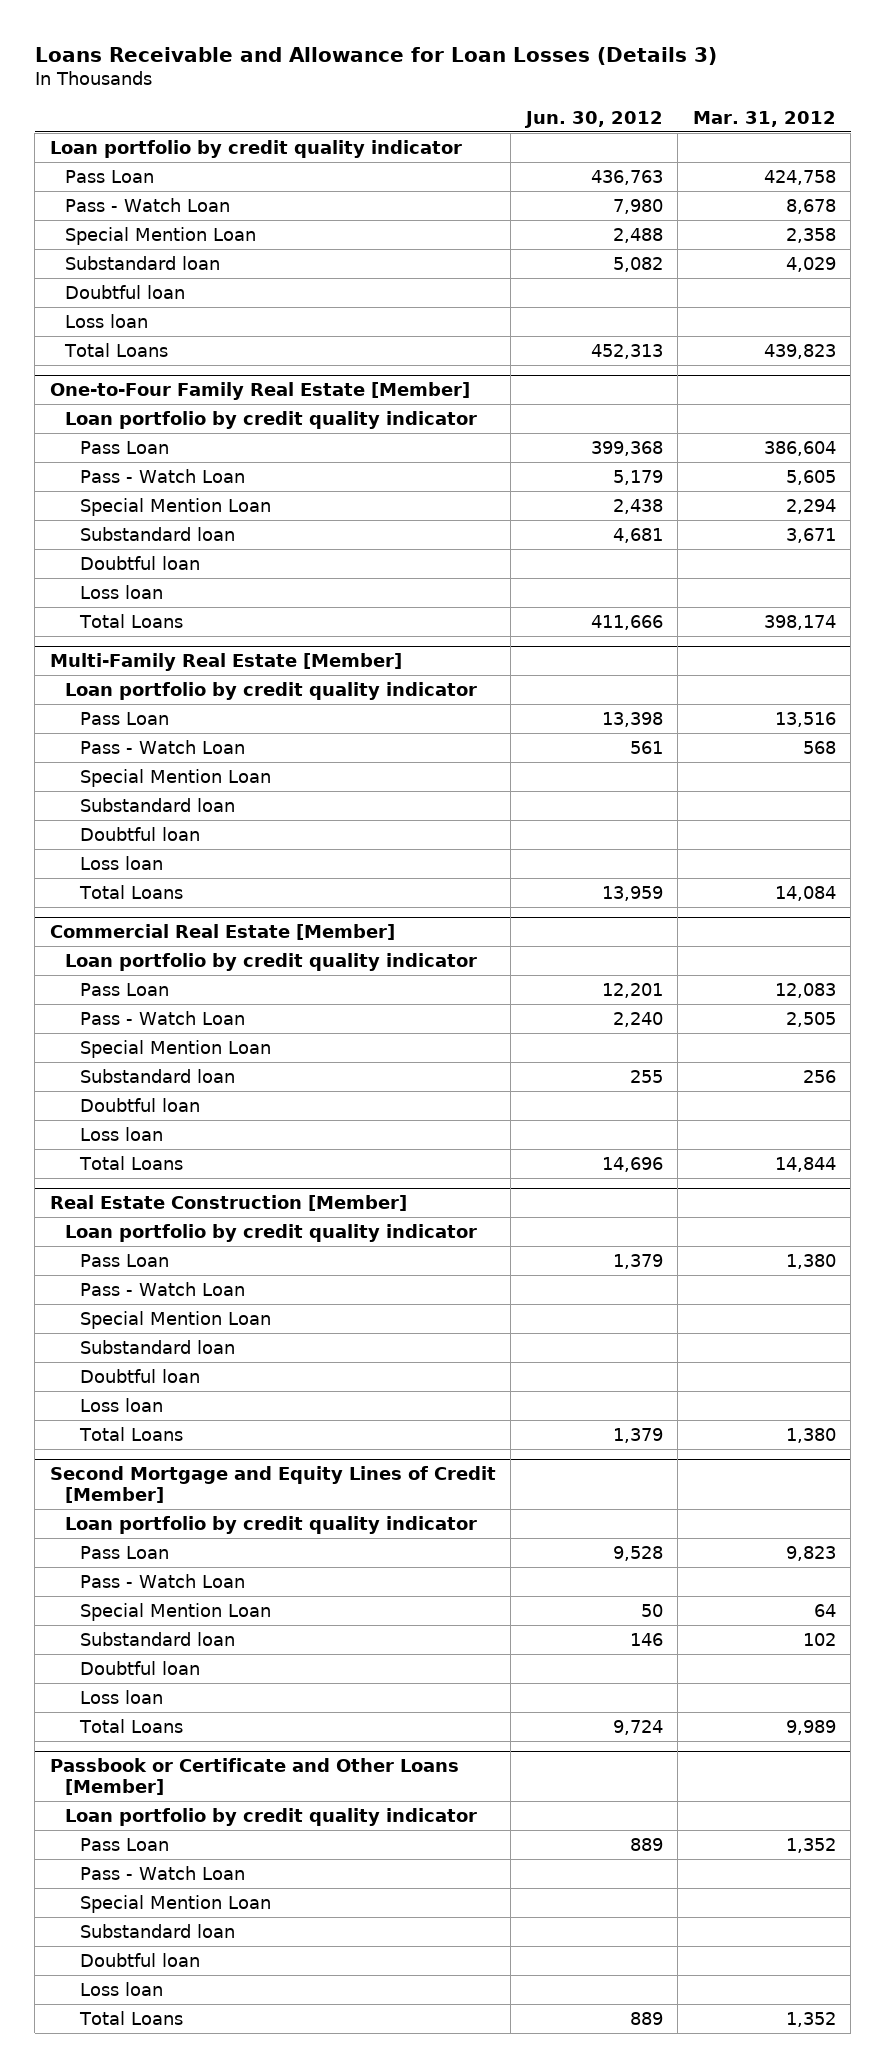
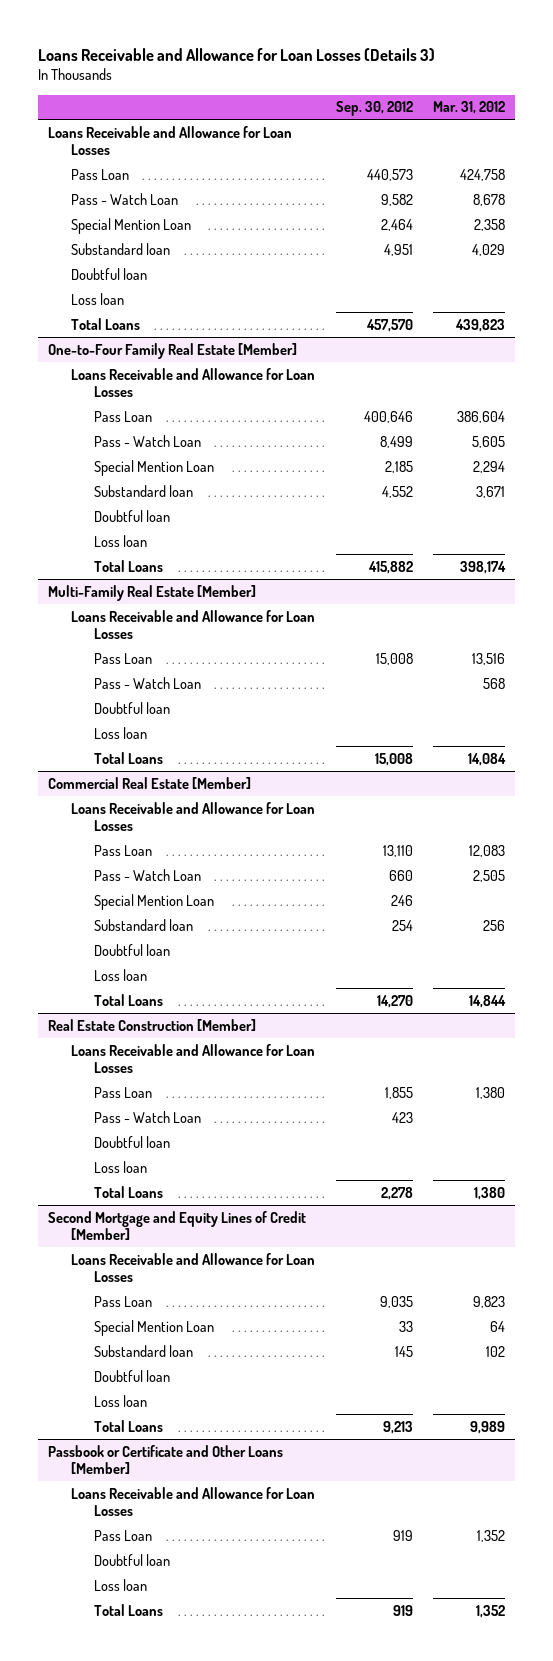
[523,110,663,128] Jun. 30, 2012 -> none
none -> [335,101,413,117] Sep. 30, 2012
[49,139,462,158] Loan portfolio by credit quality indicator -> [48,125,293,155] Loans Receivable and Allowance for Loan Losses
[64,410,477,429] Loan portfolio by credit quality indicator -> [71,367,316,397] Loans Receivable and Allowance for Loan Losses
[64,681,477,700] Loan portfolio by credit quality indicator -> [71,609,316,639] Loans Receivable and Allowance for Loan Losses
[79,768,271,787] Special Mention Loan -> none
[79,797,235,812] Substandard loan -> none
[64,952,477,971] Loan portfolio by credit quality indicator -> [71,801,316,831] Loans Receivable and Allowance for Loan Losses
[64,1223,477,1242] Loan portfolio by credit quality indicator -> [71,1043,316,1073] Loans Receivable and Allowance for Loan Losses
[79,1310,271,1329] Special Mention Loan -> none
[79,1339,235,1354] Substandard loan -> none
[64,1515,477,1534] Loan portfolio by credit quality indicator -> [71,1252,316,1282] Loans Receivable and Allowance for Loan Losses
[79,1573,245,1588] Pass - Watch Loan -> none
[64,1807,477,1826] Loan portfolio by credit quality indicator -> [71,1486,316,1516] Loans Receivable and Allowance for Loan Losses
[79,1865,245,1880] Pass - Watch Loan -> none
[79,1894,271,1913] Special Mention Loan -> none
[79,1923,235,1938] Substandard loan -> none

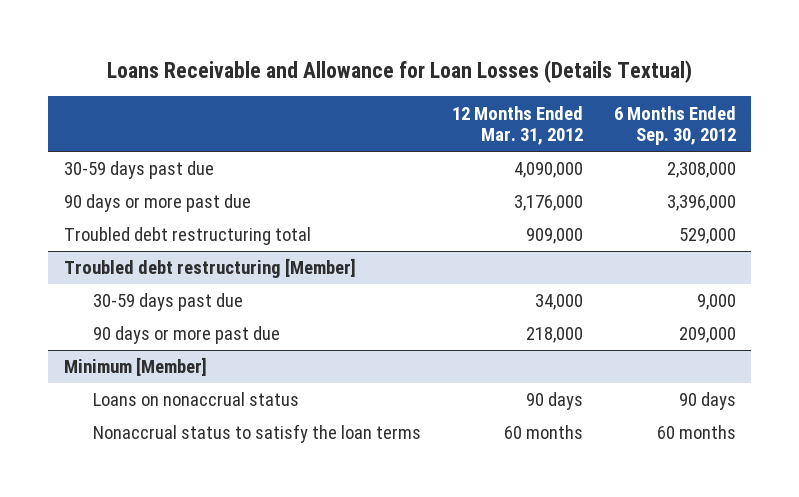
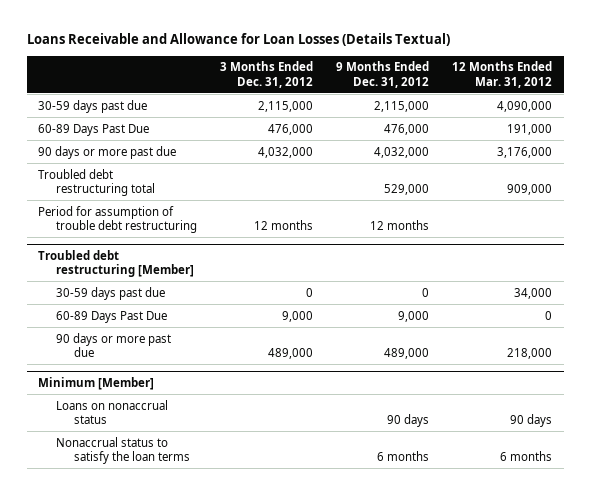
[613,105,736,146] 6 Months Ended Sep. 30, 2012 -> none
none -> [220,61,314,88] 3 Months Ended Dec. 31, 2012
none -> [336,61,430,88] 9 Months Ended Dec. 31, 2012
none -> [38,123,150,136] 60-89 Days Past Due
none -> [38,205,198,233] Period for assumption of trouble debt restructuring
none -> [56,310,168,323] 60-89 Days Past Due
[503,425,583,440] 60 months -> [500,450,553,461] 6 months

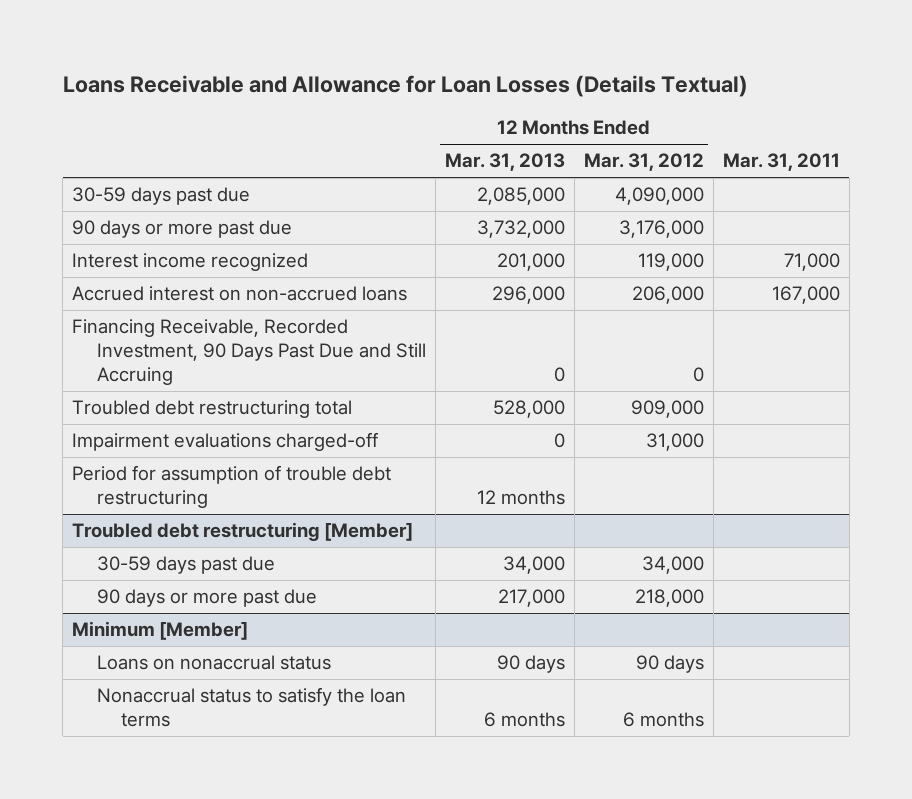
[220,61,314,88] 3 Months Ended Dec. 31, 2012 -> none
[336,61,430,88] 9 Months Ended Dec. 31, 2012 -> none
none -> [444,153,565,172] Mar. 31, 2013
none -> [722,153,840,172] Mar. 31, 2011
[38,123,150,136] 60-89 Days Past Due -> none
none -> [72,253,309,272] Interest income recognized
none -> [72,286,408,302] Accrued interest on non-accrued loans
none -> [72,319,426,385] Financing Receivable, Recorded Investment, 90 Days Past Due and Still Accruing
none -> [72,432,379,452] Impairment evaluations charged-off
[56,310,168,323] 60-89 Days Past Due -> none

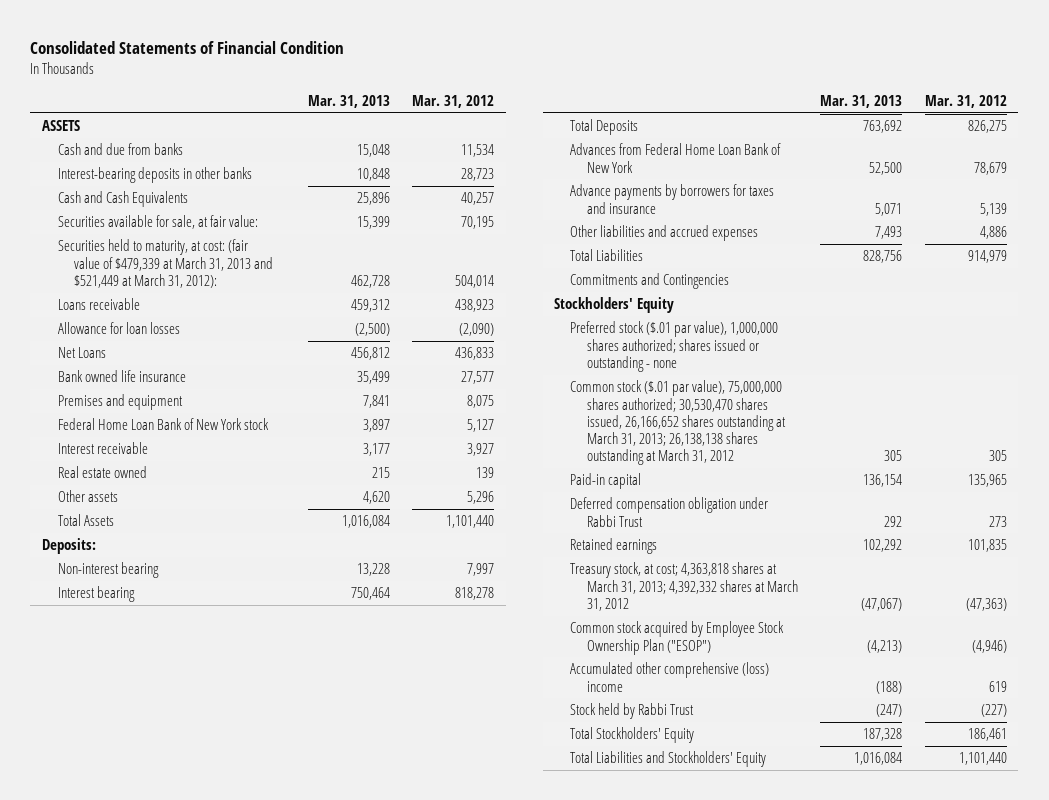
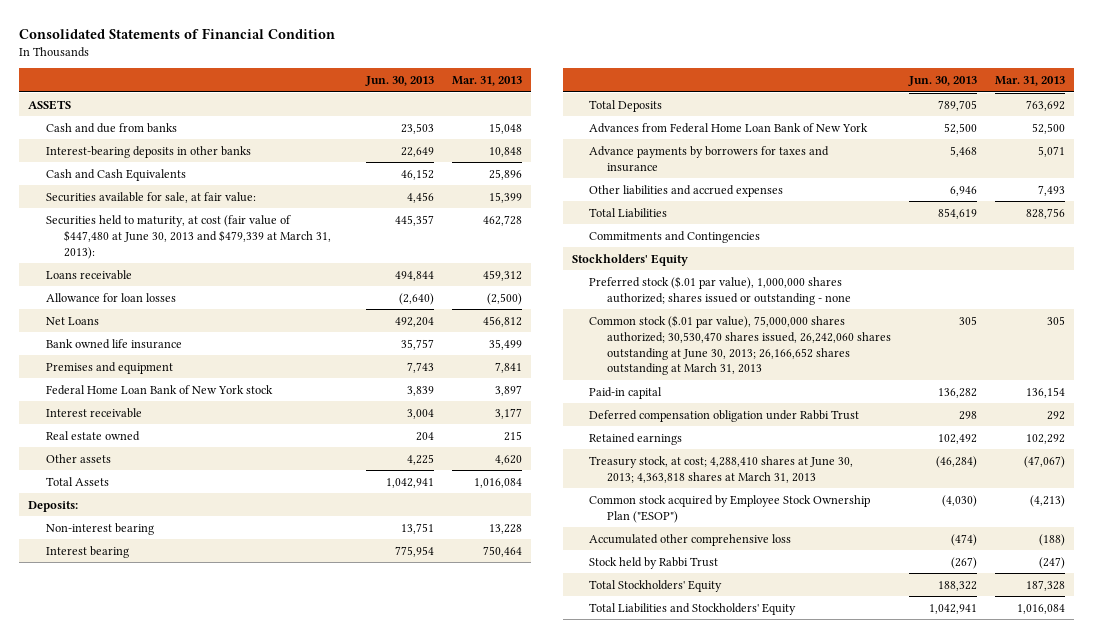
[412,94,495,108] Mar. 31, 2012 -> none
none -> [364,76,434,87] Jun. 30, 2013
[58,239,274,288] Securities held to maturity, at cost: (fair value of $479,339 at March 31, 2013 and $521,449 at March 31, 2012): -> [45,214,331,259] Securities held to maturity, at cost (fair value of $447,480 at June 30, 2013 and $479,339 at March 31, 2013):
[570,380,786,465] Common stock ($.01 par value), 75,000,000 shares authorized; 30,530,470 shares issued, 26,166,652 shares outstanding at March 31, 2013; 26,138,138 shares outstanding at March 31, 2012 -> [589,314,892,376] Common stock ($.01 par value), 75,000,000 shares authorized; 30,530,470 shares issued, 26,242,060 shares outstanding at June 30, 2013; 26,166,652 shares outstanding at March 31, 2013
[570,562,798,611] Treasury stock, at cost; 4,363,818 shares at March 31, 2013; 4,392,332 shares at March 31, 2012 -> [589,455,854,483] Treasury stock, at cost; 4,288,410 shares at June 30, 2013; 4,363,818 shares at March 31, 2013
[570,662,770,692] Accumulated other comprehensive (loss) income -> [589,533,792,546] Accumulated other comprehensive loss

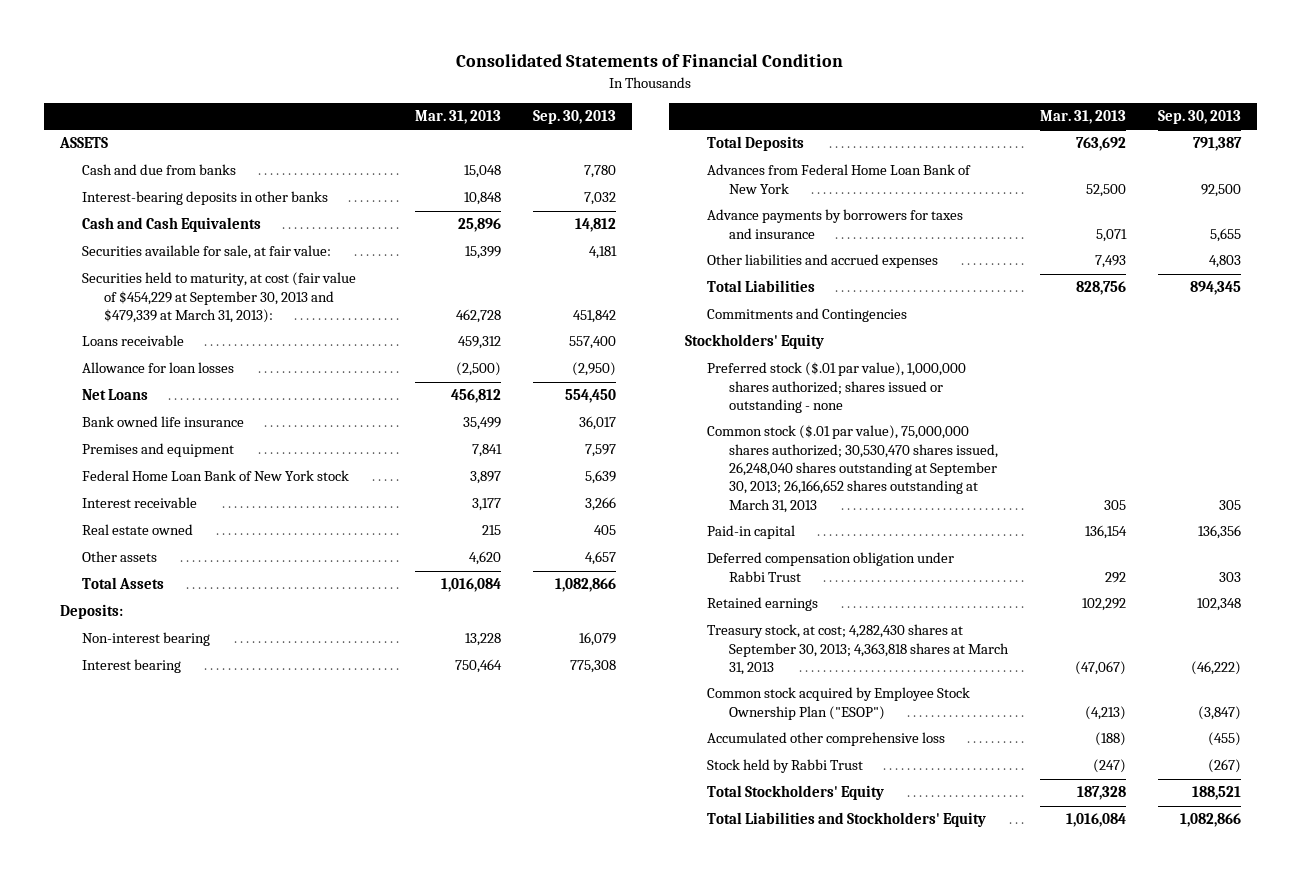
[364,76,434,87] Jun. 30, 2013 -> none
none -> [532,110,616,125] Sep. 30, 2013
[45,214,331,259] Securities held to maturity, at cost (fair value of $447,480 at June 30, 2013 and $479,339 at March 31, 2013): -> [81,272,356,324] Securities held to maturity, at cost (fair value of $454,229 at September 30, 2013 and $479,339 at March 31, 2013):
[589,314,892,376] Common stock ($.01 par value), 75,000,000 shares authorized; 30,530,470 shares issued, 26,242,060 shares outstanding at June 30, 2013; 26,166,652 shares outstanding at March 31, 2013 -> [706,425,998,513] Common stock ($.01 par value), 75,000,000 shares authorized; 30,530,470 shares issued, 26,248,040 shares outstanding at September 30, 2013; 26,166,652 shares outstanding at March 31, 2013
[589,455,854,483] Treasury stock, at cost; 4,288,410 shares at June 30, 2013; 4,363,818 shares at March 31, 2013 -> [706,624,1009,676] Treasury stock, at cost; 4,282,430 shares at September 30, 2013; 4,363,818 shares at March 31, 2013

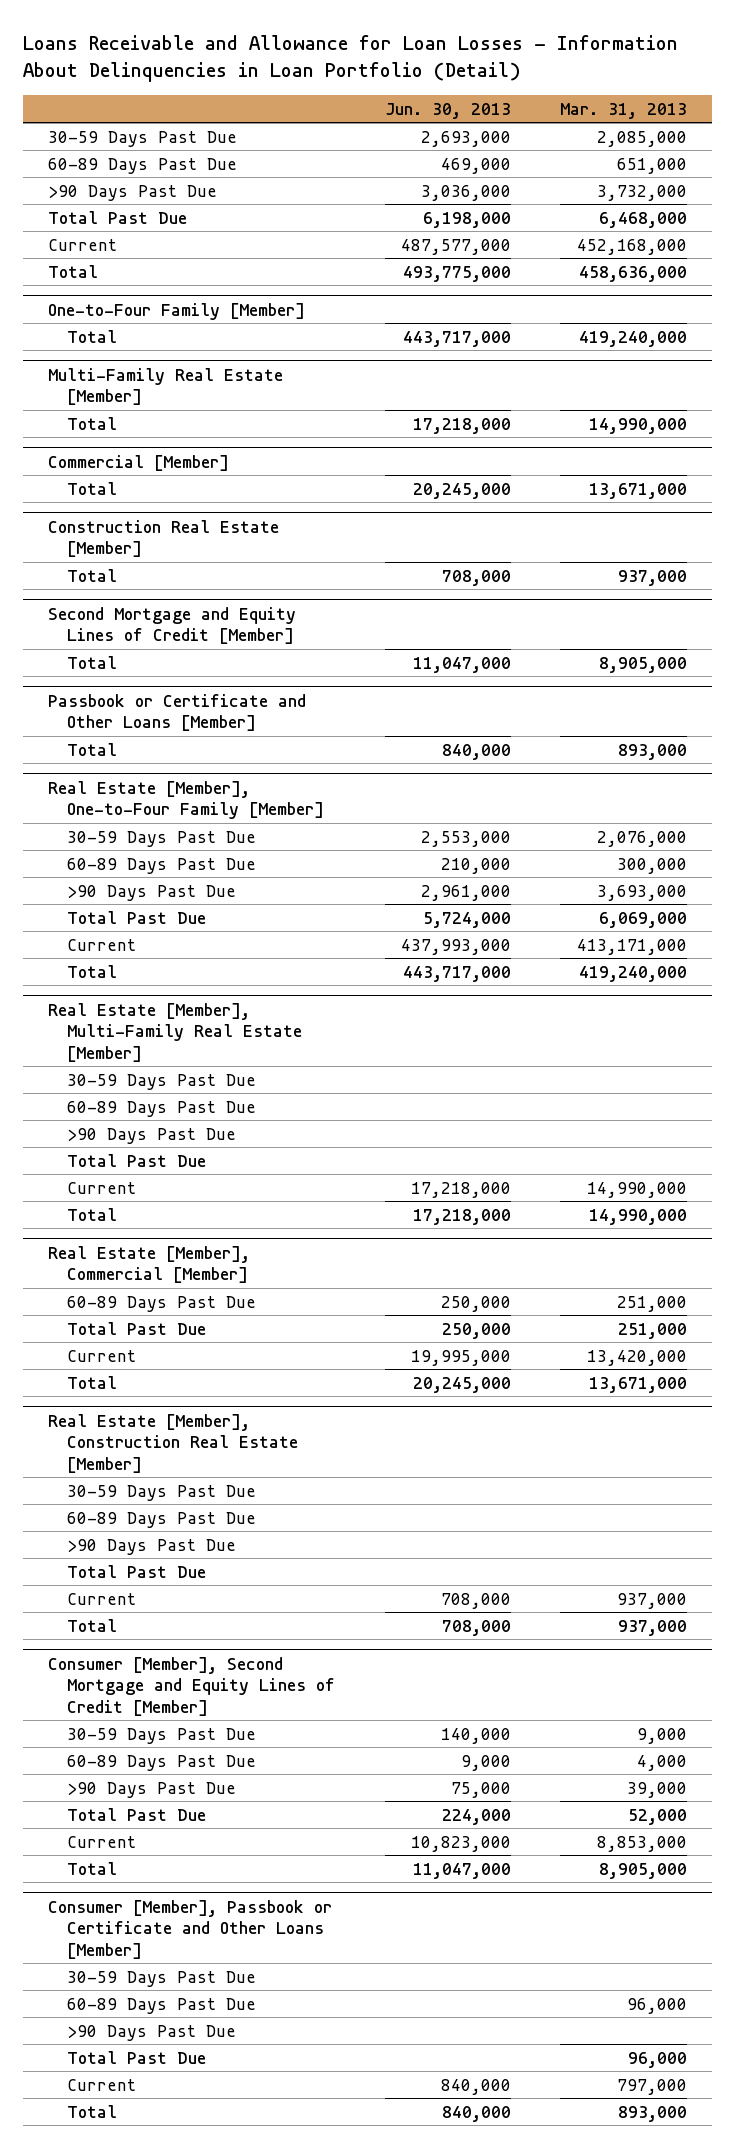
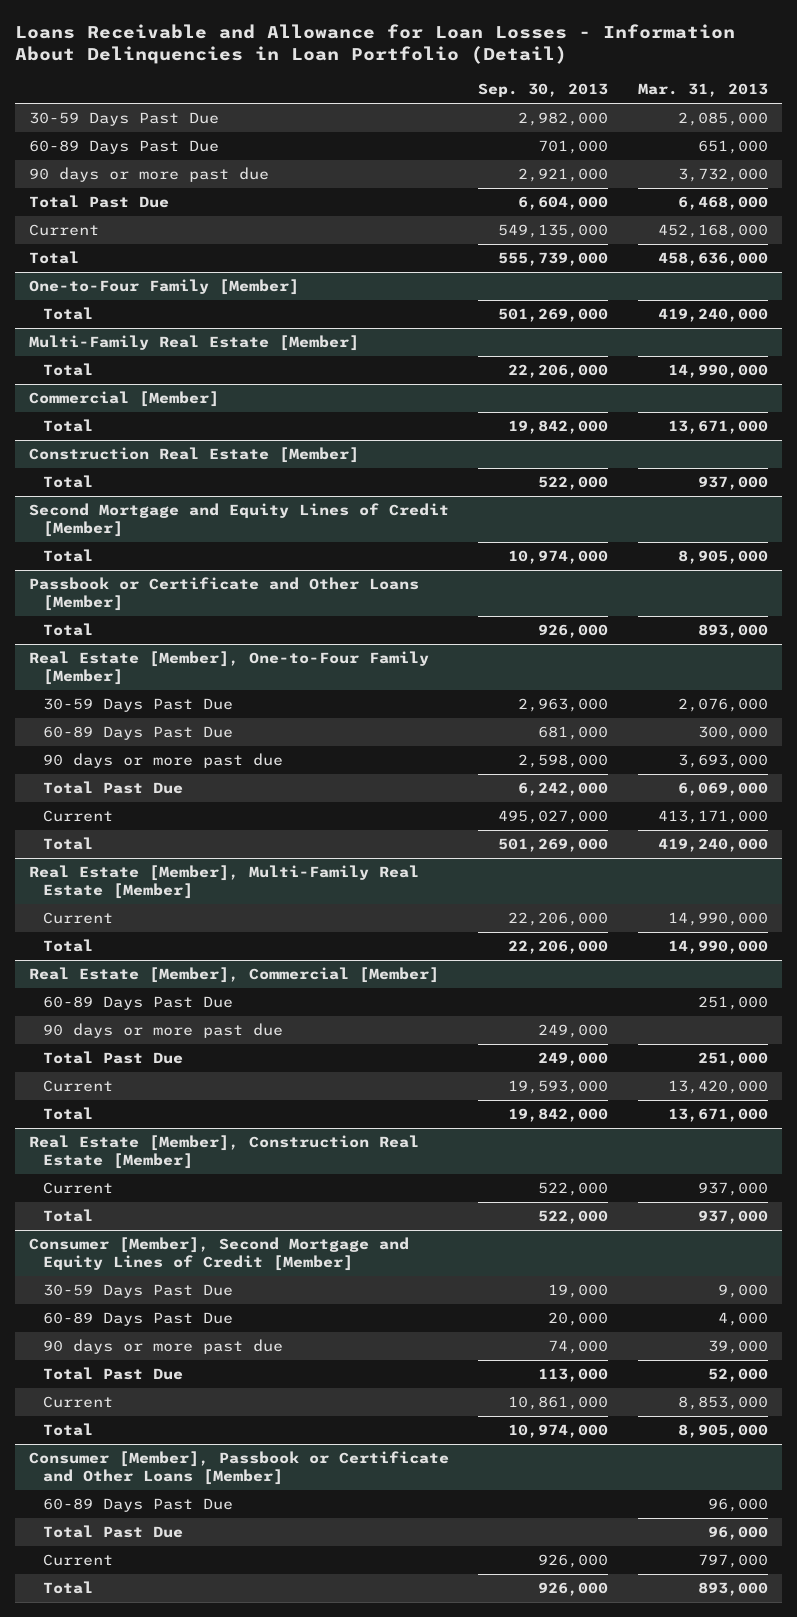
[384,102,511,119] Jun. 30, 2013 -> none
none -> [478,83,609,98] Sep. 30, 2013
[47,184,217,201] >90 Days Past Due -> [29,167,270,183] 90 days or more past due
[67,884,237,901] >90 Days Past Due -> [43,753,284,769] 90 days or more past due
[67,1073,257,1090] 30-59 Days Past Due -> none
[67,1100,257,1117] 60-89 Days Past Due -> none
[67,1127,237,1144] >90 Days Past Due -> none
[67,1153,207,1167] Total Past Due -> none
none -> [43,1023,284,1039] 90 days or more past due
[67,1484,257,1501] 30-59 Days Past Due -> none
[67,1511,257,1528] 60-89 Days Past Due -> none
[67,1538,237,1555] >90 Days Past Due -> none
[67,1564,207,1578] Total Past Due -> none
[67,1781,237,1798] >90 Days Past Due -> [43,1339,284,1355] 90 days or more past due
[67,1970,257,1987] 30-59 Days Past Due -> none
[67,2024,237,2041] >90 Days Past Due -> none

